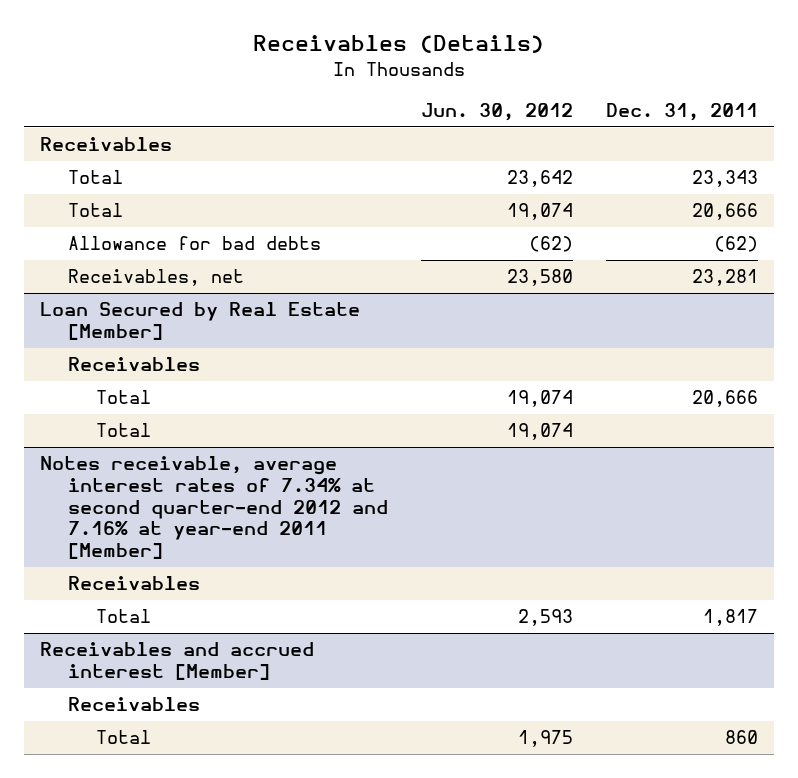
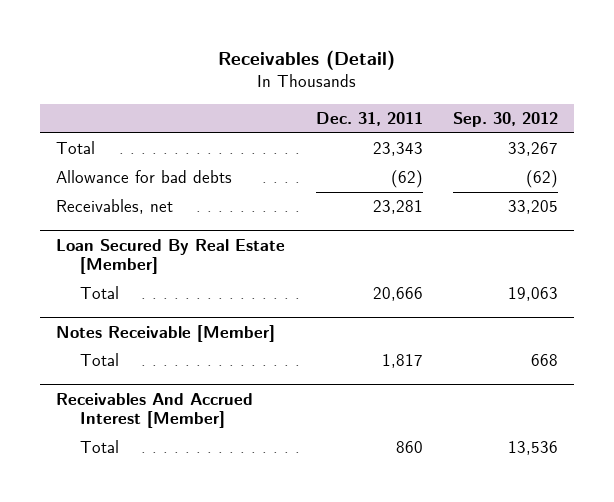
[252,35,544,54] Receivables (Details) -> [218,50,396,71] Receivables (Detail)
[420,102,573,121] Jun. 30, 2012 -> none
none -> [453,111,559,127] Sep. 30, 2012
[40,137,173,152] Receivables -> none
[68,203,124,218] Total -> none
[68,357,201,372] Receivables -> none
[40,302,361,341] Loan Secured by Real Estate [Member] -> [55,238,285,274] Loan Secured By Real Estate [Member]
[96,423,152,438] Total -> none
[40,456,389,559] Notes receivable, average interest rates of 7.34% at second quarter-end 2012 and 7.16% at year-end 2011 [Member] -> none
[68,576,201,591] Receivables -> none
none -> [55,324,275,342] Notes Receivable [Member]
[68,697,201,712] Receivables -> none
[40,642,315,681] Receivables and accrued interest [Member] -> [55,392,253,428] Receivables And Accrued Interest [Member]

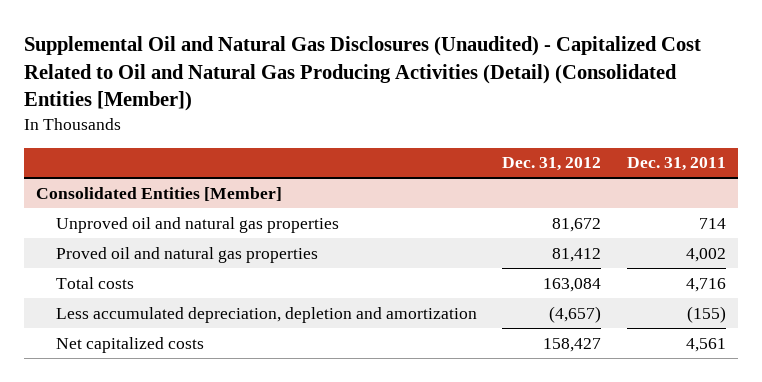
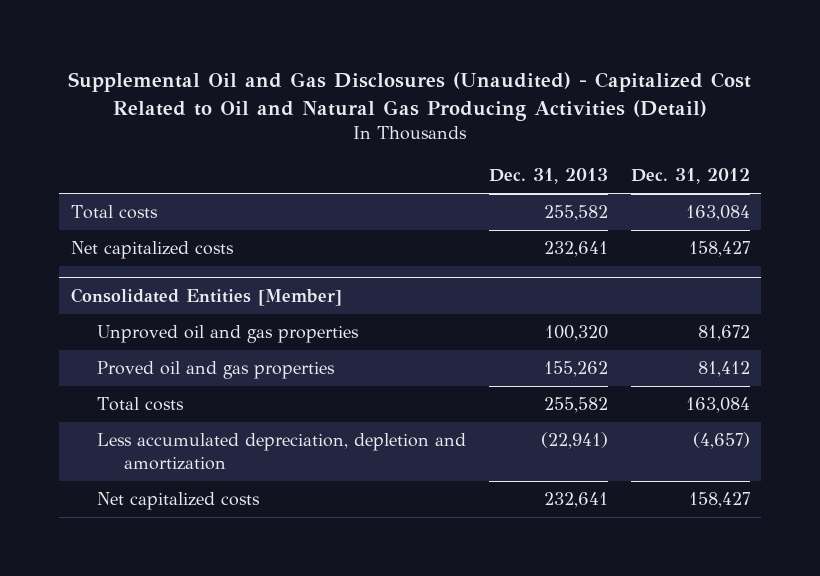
[23,36,701,112] Supplemental Oil and Natural Gas Disclosures (Unaudited) - Capitalized Cost Related to Oil and Natural Gas Producing Activities (Detail) (Consolidated Entities [Member]) -> [68,72,752,122] Supplemental Oil and Gas Disclosures (Unaudited) - Capitalized Cost Related to Oil and Natural Gas Producing Activities (Detail)
[626,157,726,172] Dec. 31, 2011 -> none
none -> [489,168,609,185] Dec. 31, 2013
none -> [70,205,158,220] Total costs
none -> [70,241,234,260] Net capitalized costs
[55,216,339,233] Unproved oil and natural gas properties -> [97,325,360,344] Unproved oil and gas properties
[55,246,318,263] Proved oil and natural gas properties -> [97,361,336,380] Proved oil and gas properties

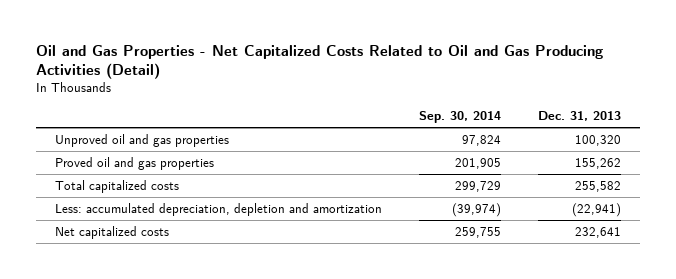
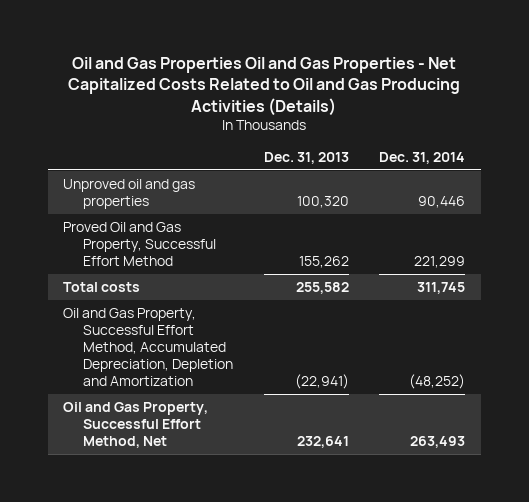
[36,44,604,80] Oil and Gas Properties - Net Capitalized Costs Related to Oil and Gas Producing Activities (Detail) -> [68,56,461,116] Oil and Gas Properties Oil and Gas Properties - Net Capitalized Costs Related to Oil and Gas Producing Activities (Details)
[418,111,501,124] Sep. 30, 2014 -> none
none -> [379,151,466,164] Dec. 31, 2014
[54,156,214,170] Proved oil and gas properties -> [63,222,216,266] Proved Oil and Gas Property, Successful Effort Method
[54,179,179,193] Total capitalized costs -> [63,282,141,293] Total costs
[54,202,382,216] Less: accumulated depreciation, depletion and amortization -> [63,308,233,386] Oil and Gas Property, Successful Effort Method, Accumulated Depreciation, Depletion and Amortization
[54,225,169,239] Net capitalized costs -> [63,402,209,448] Oil and Gas Property, Successful Effort Method, Net

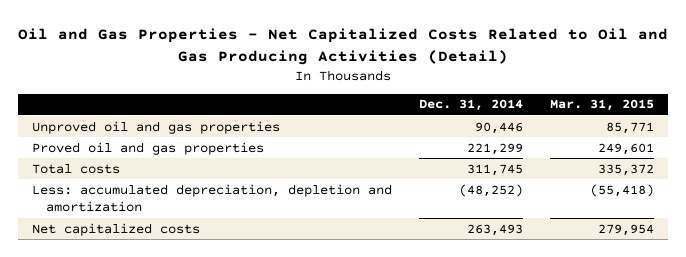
[68,56,461,116] Oil and Gas Properties Oil and Gas Properties - Net Capitalized Costs Related to Oil and Gas Producing Activities (Details) -> [17,28,668,66] Oil and Gas Properties - Net Capitalized Costs Related to Oil and Gas Producing Activities (Detail)
[263,151,349,164] Dec. 31, 2013 -> none
none -> [550,99,655,112] Mar. 31, 2015
[63,222,216,266] Proved Oil and Gas Property, Successful Effort Method -> [31,141,264,155] Proved oil and gas properties
[63,308,233,386] Oil and Gas Property, Successful Effort Method, Accumulated Depreciation, Depletion and Amortization -> [31,183,392,213] Less: accumulated depreciation, depletion and amortization
[63,402,209,448] Oil and Gas Property, Successful Effort Method, Net -> [31,222,200,236] Net capitalized costs

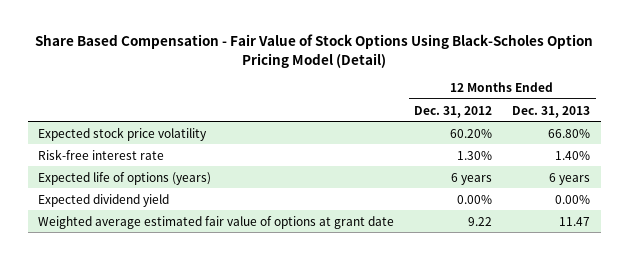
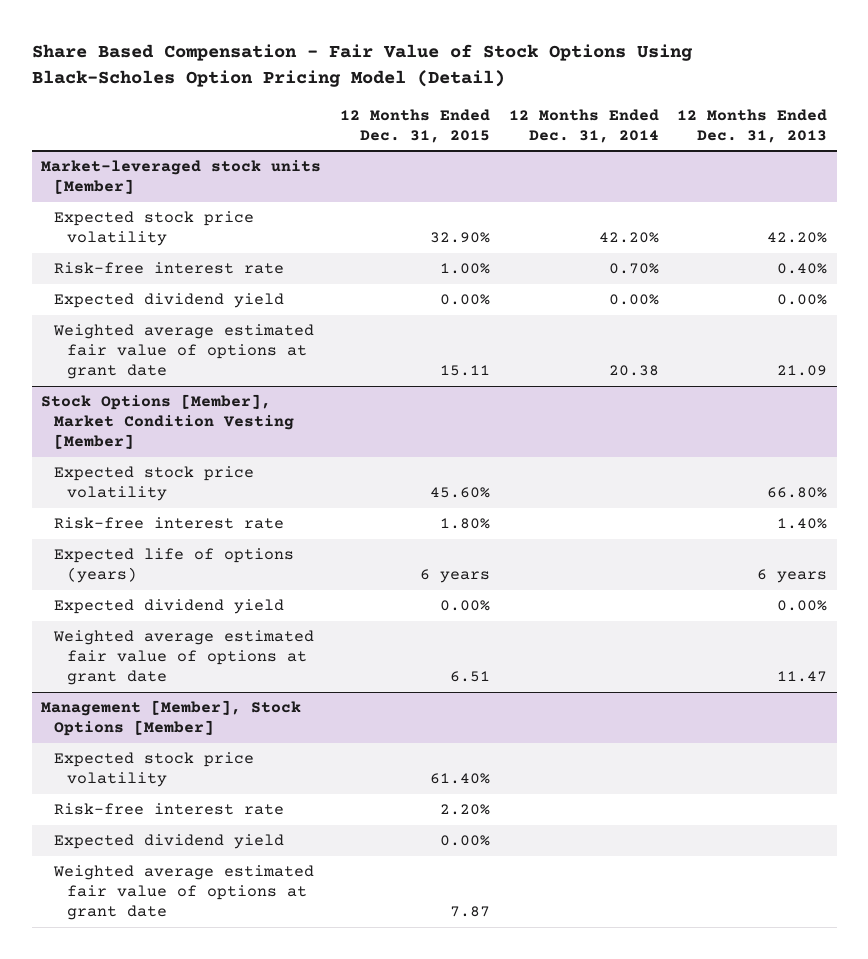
[414,105,493,118] Dec. 31, 2012 -> none
none -> [339,108,490,143] 12 Months Ended Dec. 31, 2015
none -> [508,108,659,143] 12 Months Ended Dec. 31, 2014
none -> [41,160,322,195] Market-leveraged stock units [Member]
none -> [54,211,255,247] Expected stock price volatility
none -> [54,262,285,275] Risk-free interest rate
none -> [54,293,285,309] Expected dividend yield
none -> [53,324,315,380] Weighted average estimated fair value of options at grant date
none -> [41,394,295,450] Stock Options [Member], Market Condition Vesting [Member]
none -> [41,700,302,737] Management [Member], Stock Options [Member]
none -> [54,752,255,788] Expected stock price volatility
none -> [54,803,285,816] Risk-free interest rate
none -> [54,834,285,850] Expected dividend yield
none -> [53,865,315,921] Weighted average estimated fair value of options at grant date

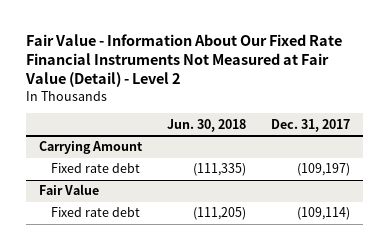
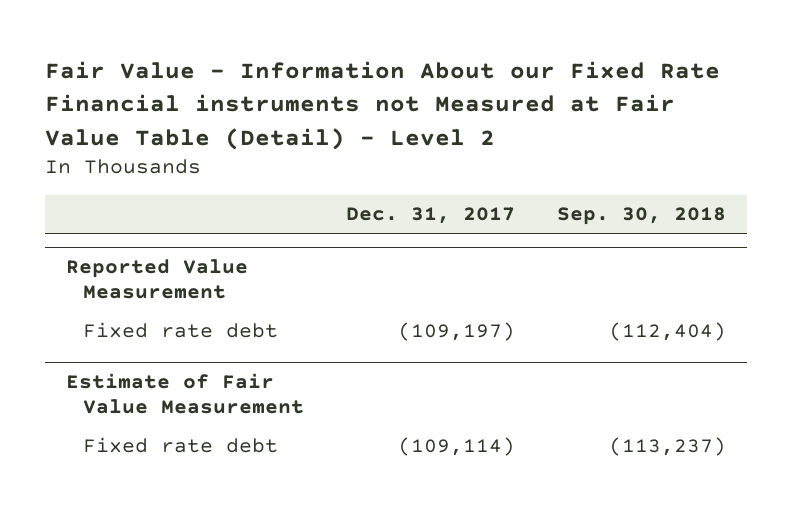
[25,33,343,88] Fair Value - Information About Our Fixed Rate Financial Instruments Not Measured at Fair Value (Detail) - Level 2 -> [45,61,721,150] Fair Value - Information About our Fixed Rate Financial instruments not Measured at Fair Value Table (Detail) - Level 2
[167,118,247,132] Jun. 30, 2018 -> none
none -> [557,207,727,226] Sep. 30, 2018
[39,141,144,155] Carrying Amount -> [66,259,249,299] Reported Value Measurement
[39,184,100,196] Fair Value -> [66,373,304,414] Estimate of Fair Value Measurement

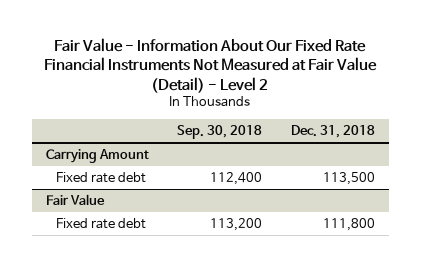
[45,61,721,150] Fair Value - Information About our Fixed Rate Financial instruments not Measured at Fair Value Table (Detail) - Level 2 -> [44,38,378,93] Fair Value - Information About Our Fixed Rate Financial Instruments Not Measured at Fair Value (Detail) - Level 2
[345,207,515,225] Dec. 31, 2017 -> none
none -> [290,125,375,139] Dec. 31, 2018
[66,259,249,299] Reported Value Measurement -> [46,149,150,164] Carrying Amount
[609,321,727,341] (112,404) -> [210,172,263,186] 112,400
[66,373,304,414] Estimate of Fair Value Measurement -> [46,194,106,206] Fair Value
[609,436,727,456] (113,237) -> [210,218,263,232] 113,200

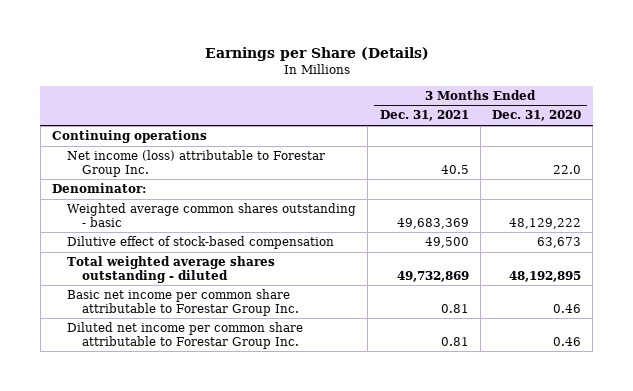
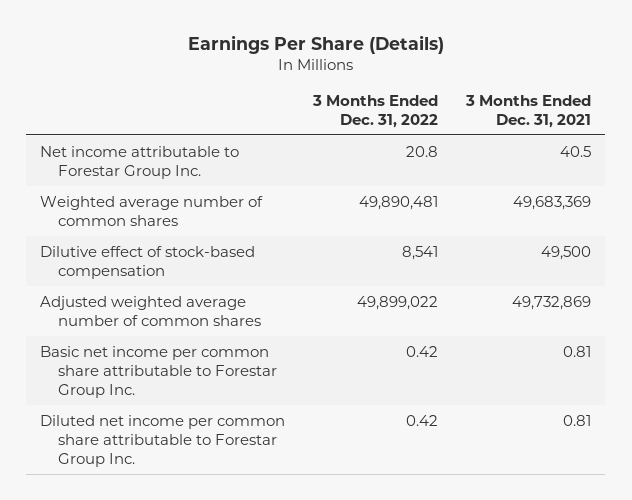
[204,47,429,62] Earnings per Share (Details) -> [187,34,444,54] Earnings Per Share (Details)
[492,110,582,122] Dec. 31, 2020 -> none
none -> [312,94,439,128] 3 Months Ended Dec. 31, 2022
[52,130,208,144] Continuing operations -> none
[52,183,147,194] Denominator: -> none
[66,150,325,177] Net income (loss) attributable to Forestar Group Inc. -> [40,145,240,179] Net income attributable to Forestar Group Inc.
[66,203,356,227] Weighted average common shares outstanding - basic -> [40,195,264,226] Weighted average number of common shares
[66,256,275,283] Total weighted average shares outstanding - diluted -> [40,295,262,326] Adjusted weighted average number of common shares

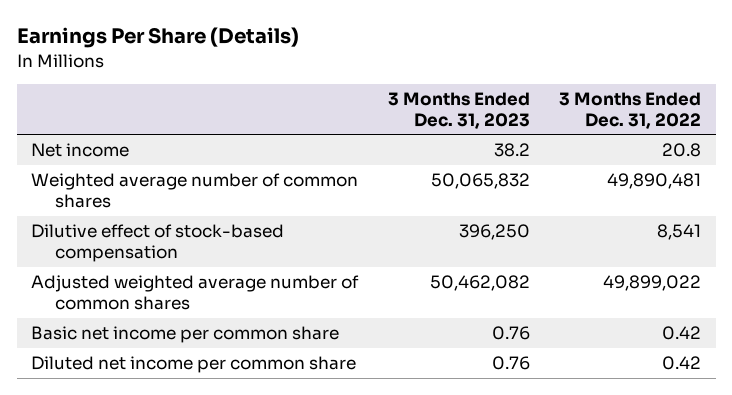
[465,94,592,128] 3 Months Ended Dec. 31, 2021 -> none
none -> [387,91,530,129] 3 Months Ended Dec. 31, 2023
[40,145,240,179] Net income attributable to Forestar Group Inc. -> [31,143,130,158] Net income
[40,345,278,399] Basic net income per common share attributable to Forestar Group Inc. -> [31,326,340,344] Basic net income per common share
[40,414,286,468] Diluted net income per common share attributable to Forestar Group Inc. -> [31,356,357,374] Diluted net income per common share

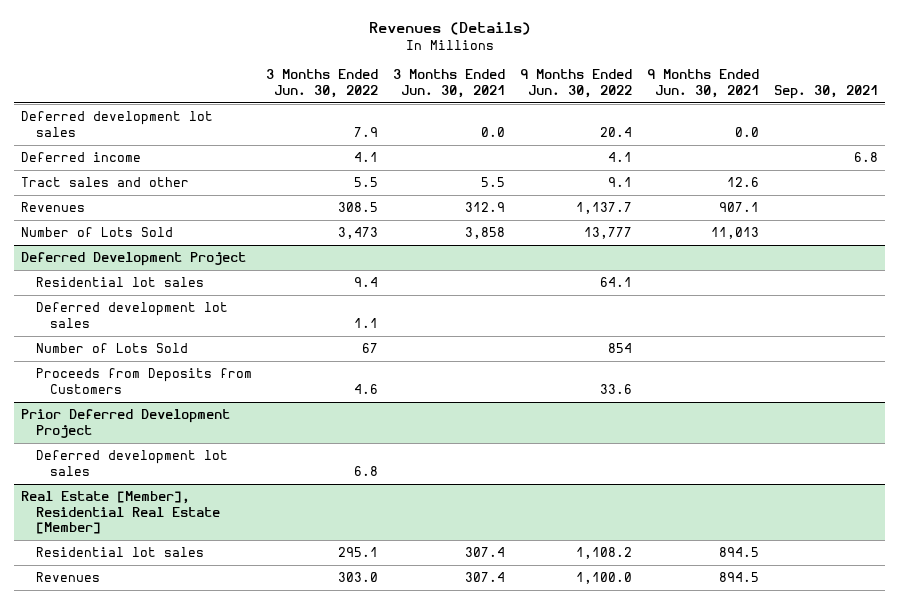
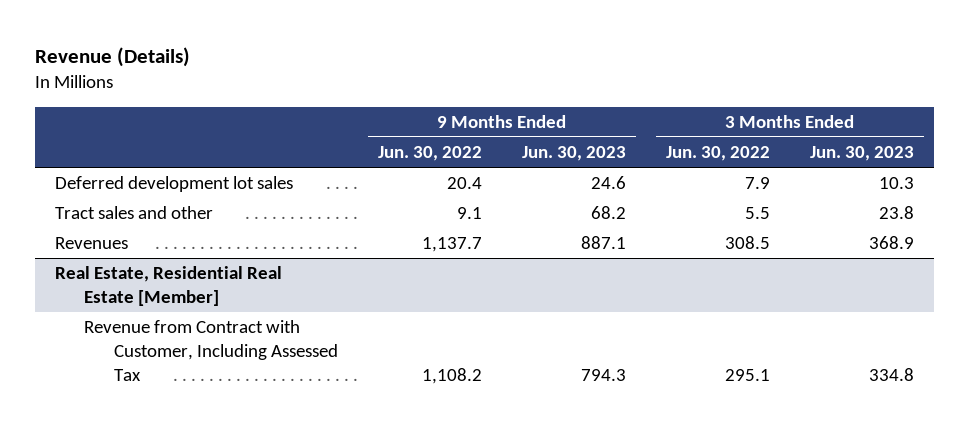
[368,22,531,36] Revenues (Details) -> [34,47,190,68] Revenue (Details)
[393,69,506,98] 3 Months Ended Jun. 30, 2021 -> none
[646,69,759,98] 9 Months Ended Jun. 30, 2021 -> none
[773,84,878,99] Sep. 30, 2021 -> none
none -> [521,146,626,162] Jun. 30, 2023
none -> [809,146,914,162] Jun. 30, 2023
[21,152,142,163] Deferred income -> none
[21,227,174,238] Number of Lots Sold -> none
[21,252,247,267] Deferred Development Project -> none
[35,277,204,288] Residential lot sales -> none
[35,302,228,328] Deferred development lot sales -> none
[35,343,188,354] Number of Lots Sold -> none
[35,368,252,394] Proceeds from Deposits from Customers -> none
[21,409,231,438] Prior Deferred Development Project -> none
[35,450,228,476] Deferred development lot sales -> none
[35,572,100,583] Revenues -> none
[21,491,220,535] Real Estate [Member], Residential Real Estate [Member] -> [54,266,282,306] Real Estate, Residential Real Estate [Member]
[35,547,204,558] Residential lot sales -> [84,320,338,381] Revenue from Contract with Customer, Including Assessed Tax

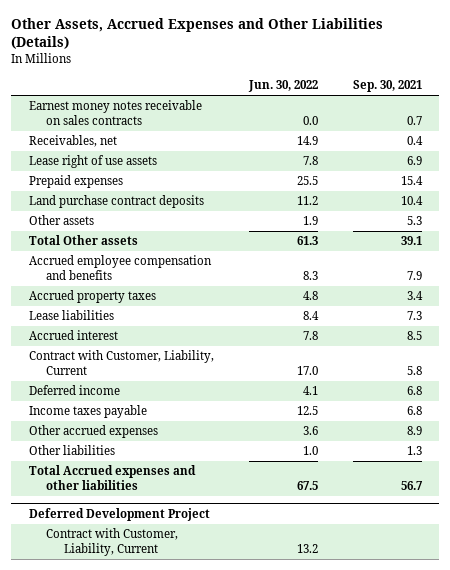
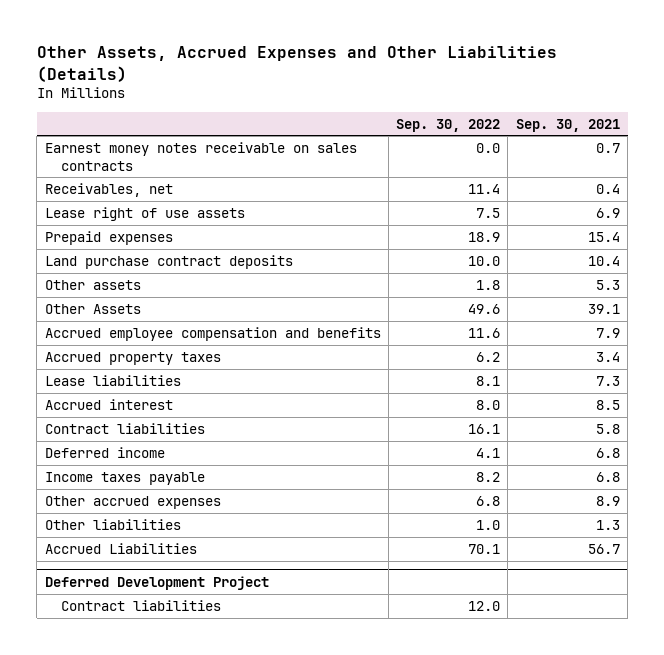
[247,80,318,93] Jun. 30, 2022 -> none
none -> [396,118,501,132] Sep. 30, 2022
[28,235,138,246] Total Other assets -> [44,303,141,314] Other Assets
[28,350,214,376] Contract with Customer, Liability, Current -> [44,422,205,434] Contract liabilities
[28,465,196,491] Total Accrued expenses and other liabilities -> [44,542,197,554] Accrued Liabilities
[46,528,179,557] Contract with Customer, Liability, Current -> [60,599,221,611] Contract liabilities

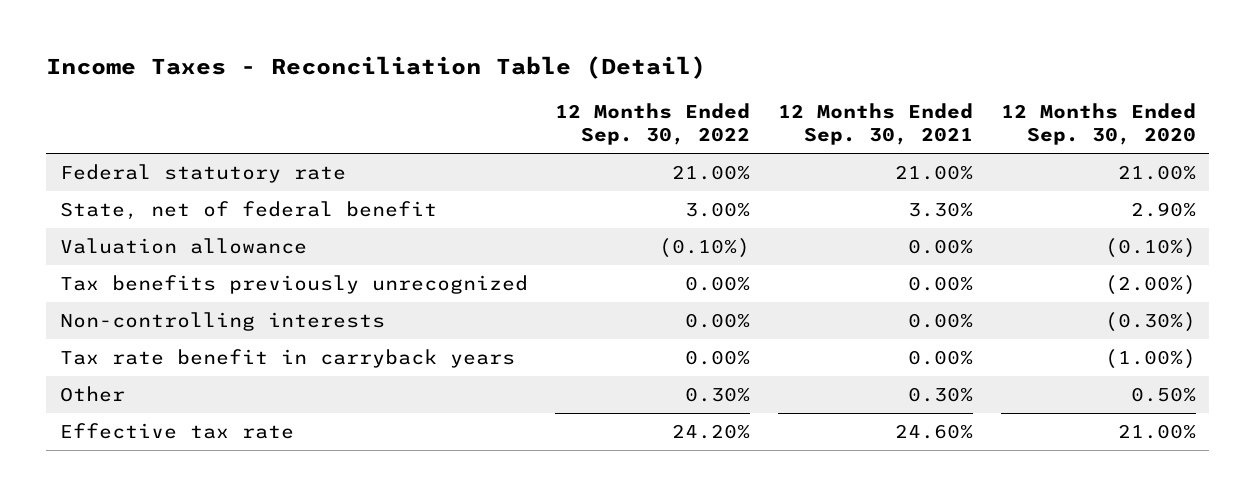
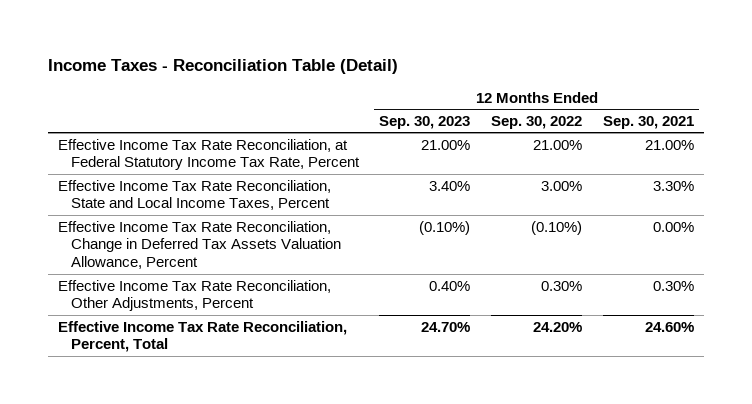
[1000,102,1196,146] 12 Months Ended Sep. 30, 2020 -> none
none -> [379,115,471,129] Sep. 30, 2023
[59,274,528,294] Tax benefits previously unrecognized -> none
[59,311,385,331] Non-controlling interests -> none
[59,348,515,368] Tax rate benefit in carryback years -> none
[59,163,346,183] Federal statutory rate -> [58,138,360,171] Effective Income Tax Rate Reconciliation, at Federal Statutory Income Tax Rate, Percent
[59,200,437,220] State, net of federal benefit -> [58,179,332,211] Effective Income Tax Rate Reconciliation, State and Local Income Taxes, Percent
[59,237,307,254] Valuation allowance -> [58,220,341,270] Effective Income Tax Rate Reconciliation, Change in Deferred Tax Assets Valuation Allowance, Percent
[59,385,125,402] Other -> [58,279,332,312] Effective Income Tax Rate Reconciliation, Other Adjustments, Percent
[59,422,294,439] Effective tax rate -> [58,320,348,353] Effective Income Tax Rate Reconciliation, Percent, Total

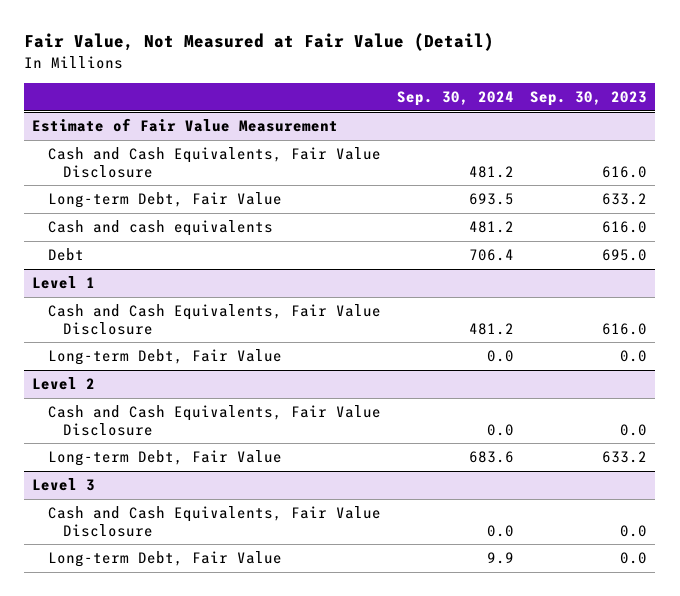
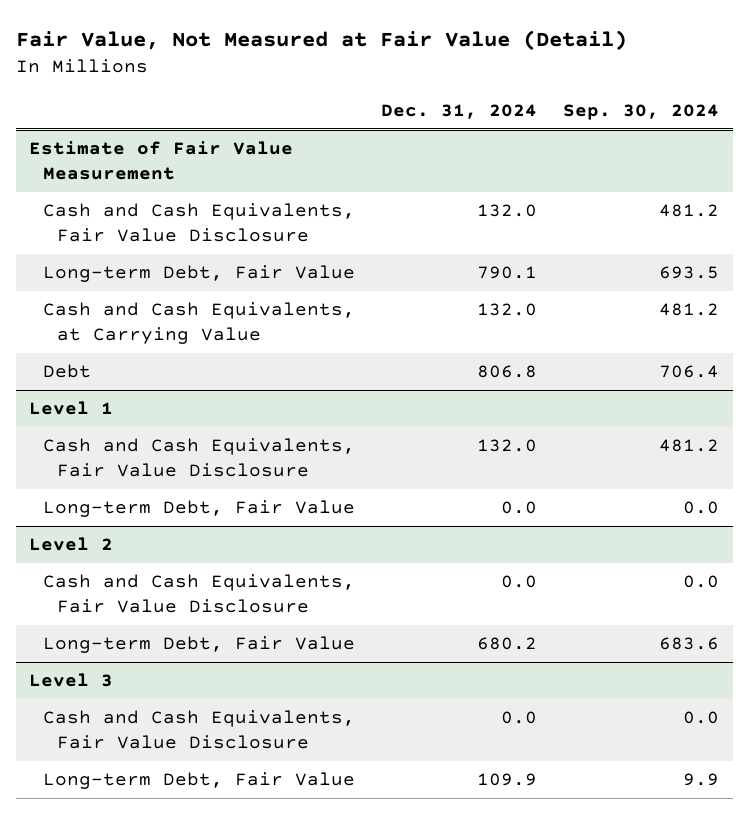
[530,90,648,106] Sep. 30, 2023 -> none
none -> [381,104,538,120] Dec. 31, 2024
[47,220,273,237] Cash and cash equivalents -> [43,302,356,345] Cash and Cash Equivalents, at Carrying Value

